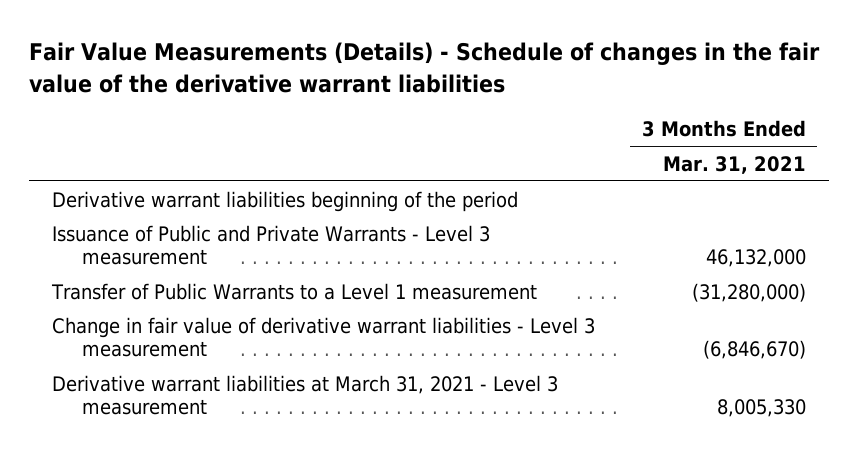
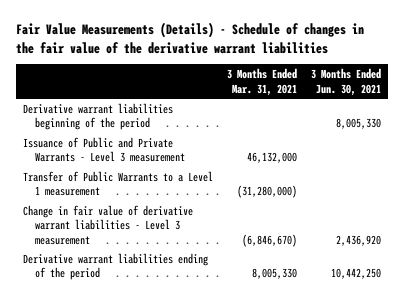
none -> [311,68,382,96] 3 Months Ended Jun. 30, 2021
[52,374,559,415] Derivative warrant liabilities at March 31, 2021 - Level 3 measurement -> [23,252,209,281] Derivative warrant liabilities ending of the period

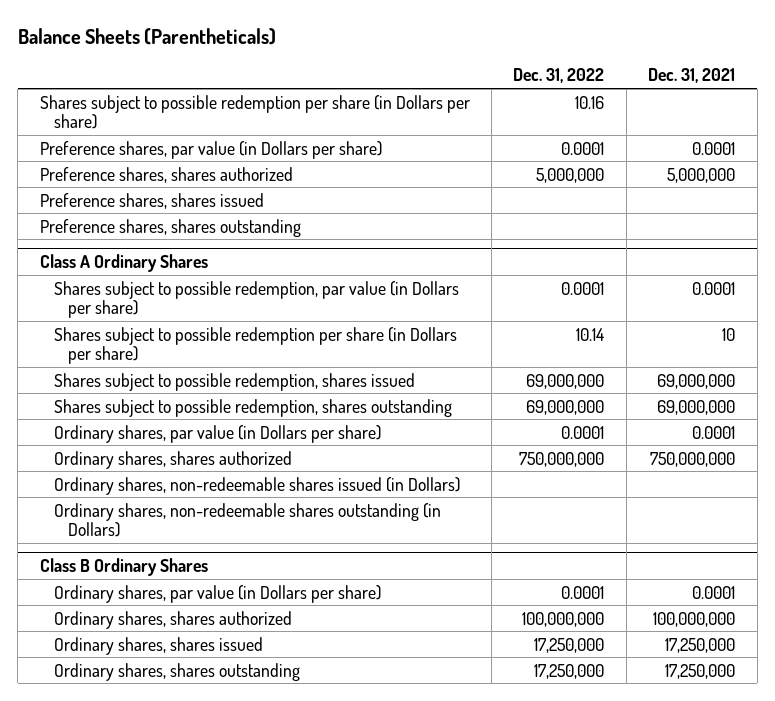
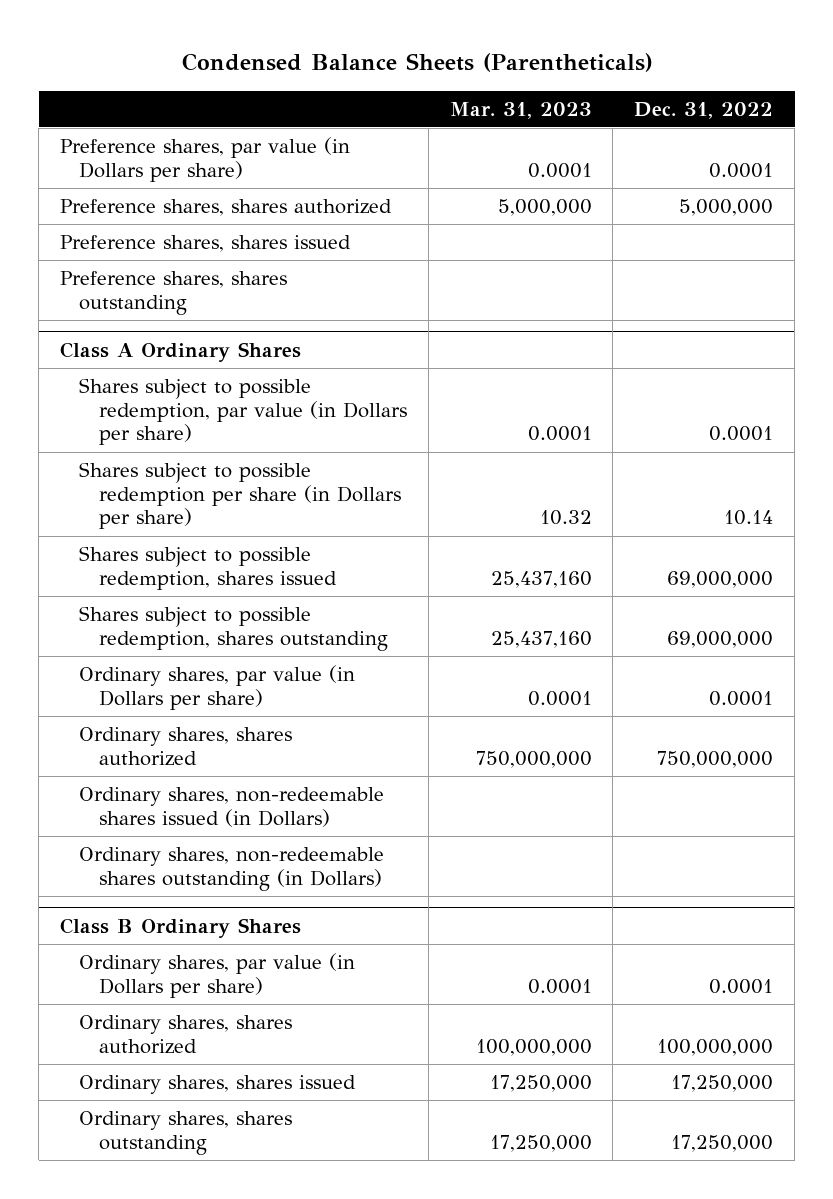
[17,28,276,46] Balance Sheets (Parentheticals) -> [181,53,653,73] Condensed Balance Sheets (Parentheticals)
[648,68,736,84] Dec. 31, 2021 -> none
none -> [449,101,592,119] Mar. 31, 2023
[39,94,470,130] Shares subject to possible redemption per share (in Dollars per share) -> none

